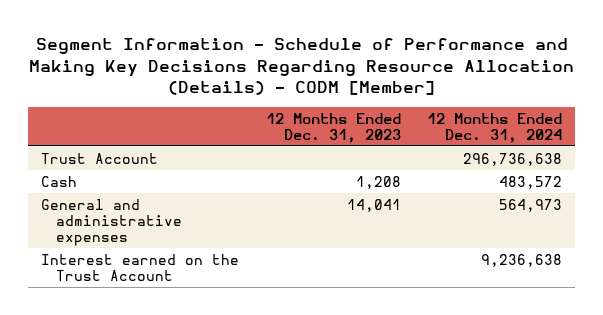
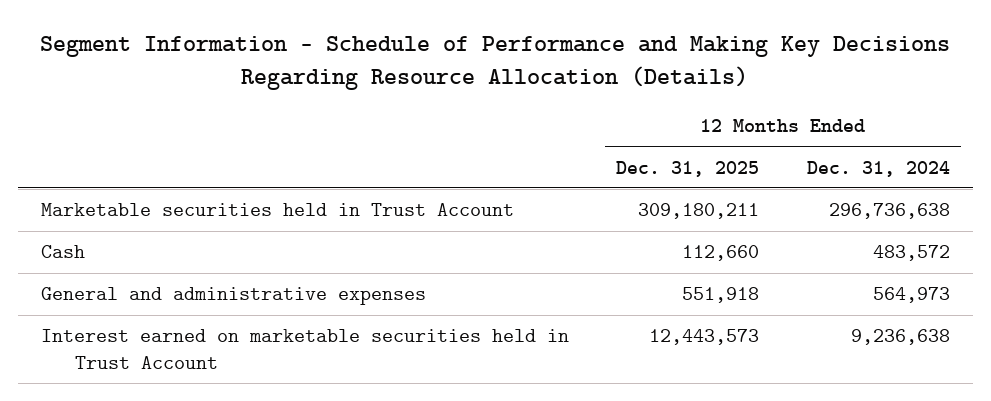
[28,37,574,96] Segment Information - Schedule of Performance and Making Key Decisions Regarding Resource Allocation (Details) - CODM [Member] -> [40,35,951,90] Segment Information - Schedule of Performance and Making Key Decisions Regarding Resource Allocation (Details)
[265,112,401,144] 12 Months Ended Dec. 31, 2023 -> none
none -> [616,160,760,177] Dec. 31, 2025
[41,152,159,164] Trust Account -> [41,203,515,217] Marketable securities held in Trust Account
[41,253,240,281] Interest earned on the Trust Account -> [41,329,570,369] Interest earned on marketable securities held in Trust Account

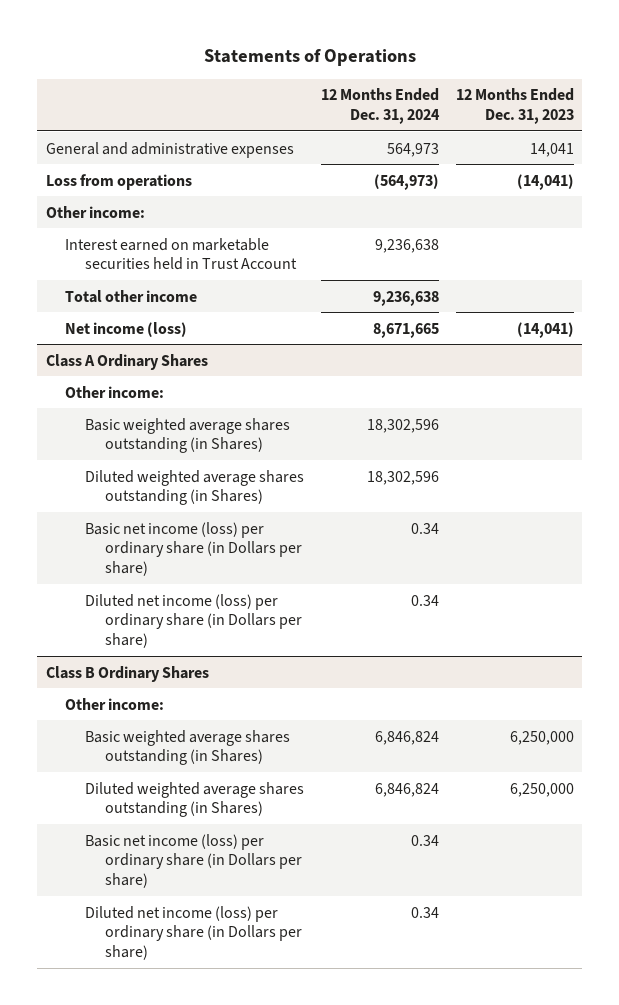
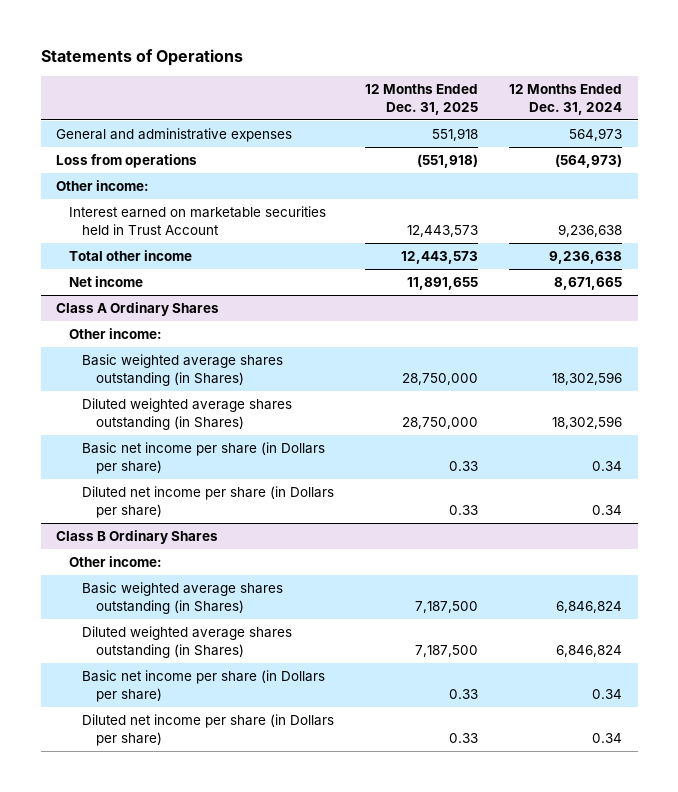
[455,88,574,125] 12 Months Ended Dec. 31, 2023 -> none
none -> [365,83,479,115] 12 Months Ended Dec. 31, 2025
[65,321,188,337] Net income (loss) -> [69,276,144,288] Net income
[85,521,303,577] Basic net income (loss) per ordinary share (in Dollars per share) -> [82,442,326,474] Basic net income per share (in Dollars per share)
[85,593,303,649] Diluted net income (loss) per ordinary share (in Dollars per share) -> [82,486,335,518] Diluted net income per share (in Dollars per share)
[85,833,303,889] Basic net income (loss) per ordinary share (in Dollars per share) -> [82,670,326,702] Basic net income per share (in Dollars per share)
[85,905,303,961] Diluted net income (loss) per ordinary share (in Dollars per share) -> [82,714,335,746] Diluted net income per share (in Dollars per share)

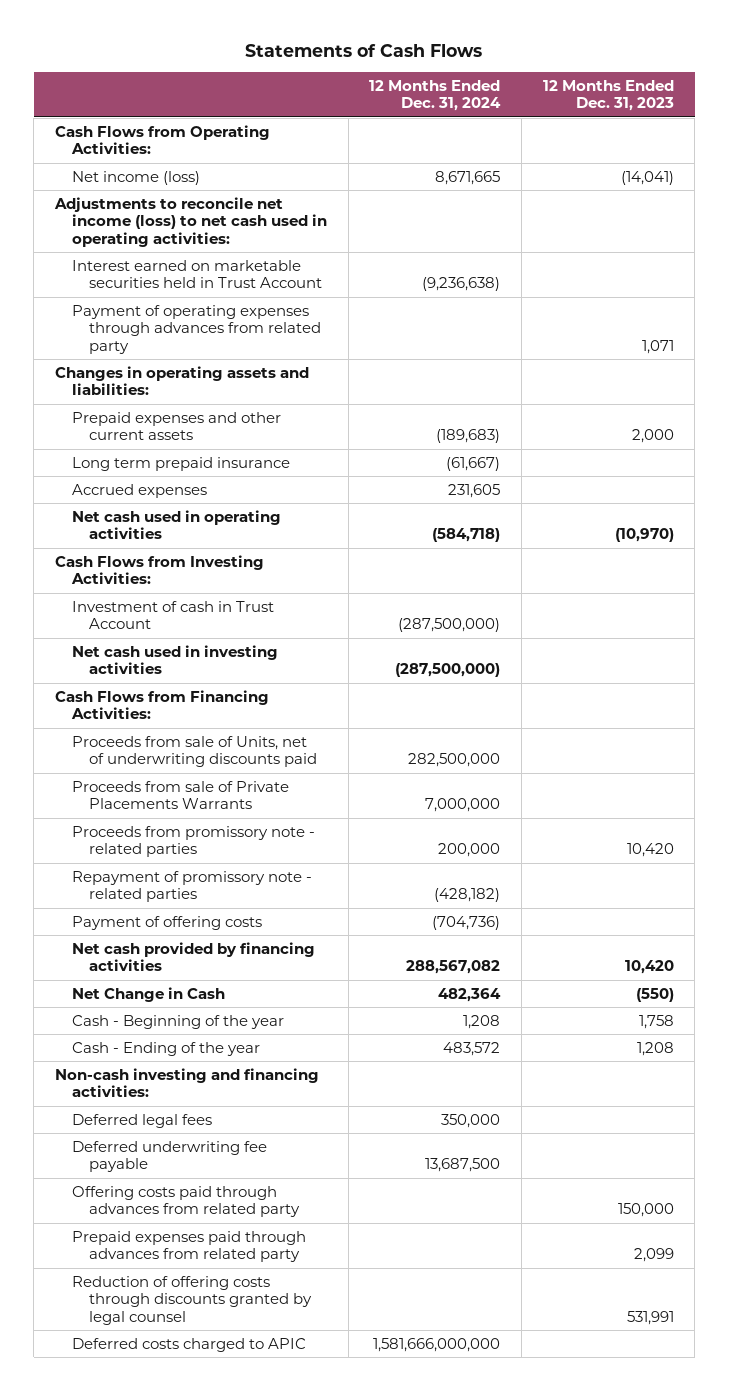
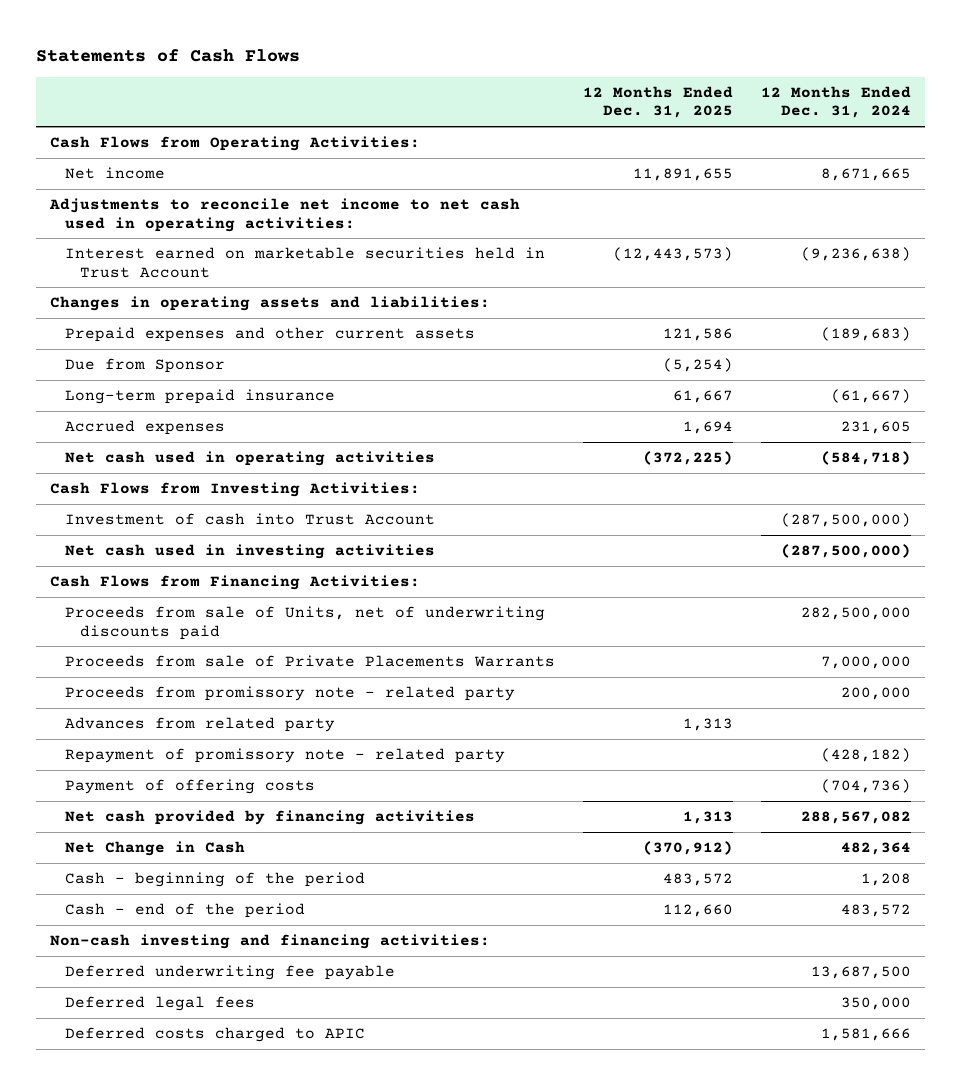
[542,79,674,112] 12 Months Ended Dec. 31, 2023 -> none
none -> [582,85,733,119] 12 Months Ended Dec. 31, 2025
[72,170,201,185] Net income (loss) -> [65,166,166,179] Net income
[53,196,328,247] Adjustments to reconcile net income (loss) to net cash used in operating activities: -> [48,197,520,232] Adjustments to reconcile net income to net cash used in operating activities:
[72,304,322,354] Payment of operating expenses through advances from related party -> none
none -> [65,357,226,373] Due from Sponsor
[72,456,291,471] Long term prepaid insurance -> [65,388,336,404] Long-term prepaid insurance
[72,600,275,630] Investment of cash in Trust Account -> [65,512,436,525] Investment of cash into Trust Account
[72,825,316,858] Proceeds from promissory note - related parties -> [65,685,516,701] Proceeds from promissory note - related party
none -> [65,716,336,732] Advances from related party
[72,870,313,903] Repayment of promissory note - related parties -> [65,747,506,763] Repayment of promissory note - related party
[72,1014,285,1029] Cash - Beginning of the year -> [65,871,366,887] Cash - beginning of the period
[72,1041,261,1056] Cash - Ending of the year -> [65,902,306,918] Cash - end of the period
[72,1185,301,1218] Offering costs paid through advances from related party -> none
[72,1230,307,1263] Prepaid expenses paid through advances from related party -> none
[72,1275,313,1325] Reduction of offering costs through discounts granted by legal counsel -> none
[72,1113,213,1128] Deferred legal fees -> [65,995,256,1011] Deferred legal fees
[373,1337,501,1352] 1,581,666,000,000 -> [820,1027,911,1041] 1,581,666

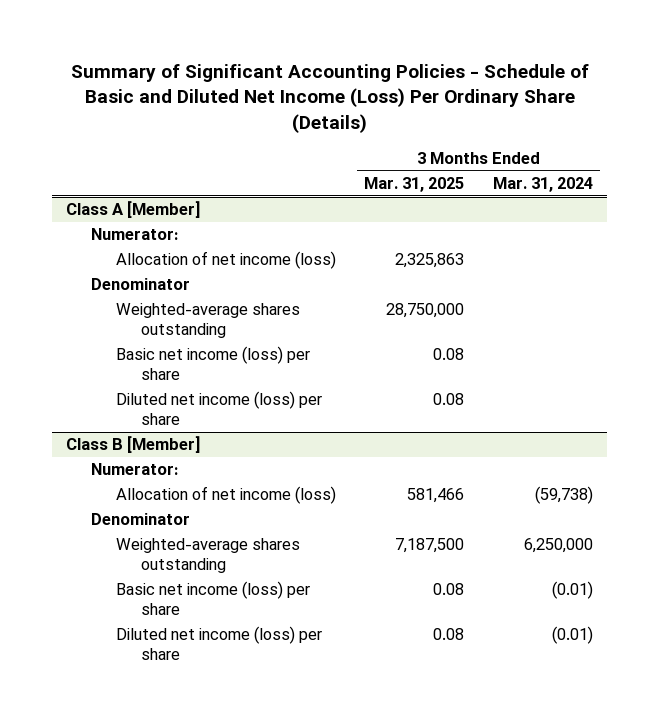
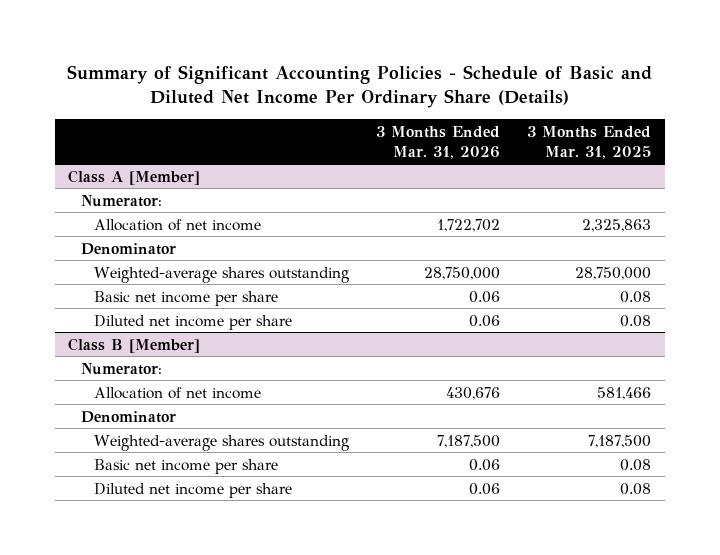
[70,63,589,133] Summary of Significant Accounting Policies - Schedule of Basic and Diluted Net Income (Loss) Per Ordinary Share (Details) -> [66,64,652,109] Summary of Significant Accounting Policies - Schedule of Basic and Diluted Net Income Per Ordinary Share (Details)
[492,176,593,192] Mar. 31, 2024 -> none
none -> [376,125,501,159] 3 Months Ended Mar. 31, 2026
[116,251,337,270] Allocation of net income (loss) -> [94,218,262,231] Allocation of net income
[116,346,311,381] Basic net income (loss) per share -> [94,290,279,306] Basic net income per share
[116,391,323,426] Diluted net income (loss) per share -> [94,314,293,330] Diluted net income per share
[116,486,337,505] Allocation of net income (loss) -> [94,386,262,399] Allocation of net income
[116,581,311,616] Basic net income (loss) per share -> [94,458,279,474] Basic net income per share
[116,626,323,661] Diluted net income (loss) per share -> [94,482,293,498] Diluted net income per share

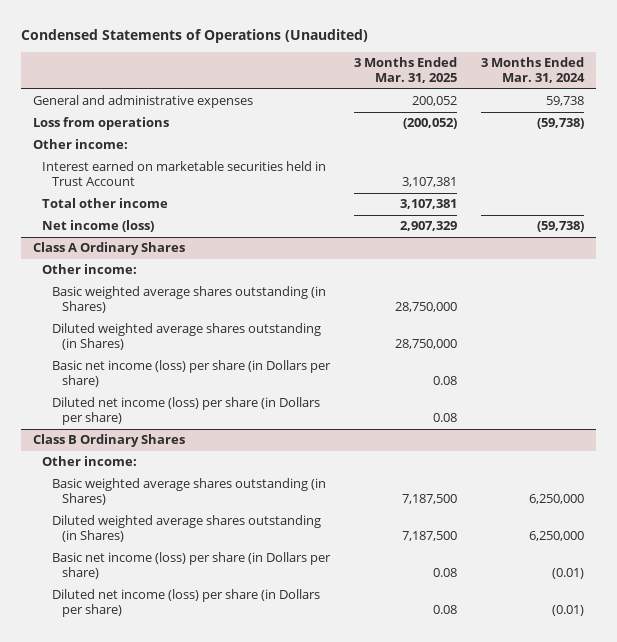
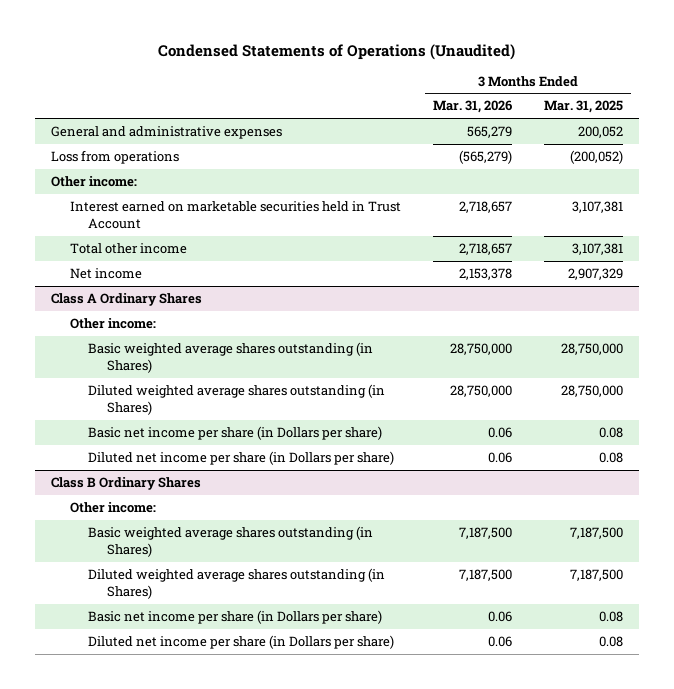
[481,57,586,83] 3 Months Ended Mar. 31, 2024 -> none
none -> [432,100,512,114] Mar. 31, 2026
[42,220,155,233] Net income (loss) -> [69,268,142,280] Net income
[52,360,332,388] Basic net income (loss) per share (in Dollars per share) -> [88,426,383,441] Basic net income per share (in Dollars per share)
[52,397,321,426] Diluted net income (loss) per share (in Dollars per share) -> [88,451,395,466] Diluted net income per share (in Dollars per share)
[52,552,332,580] Basic net income (loss) per share (in Dollars per share) -> [88,610,383,625] Basic net income per share (in Dollars per share)
[52,589,321,618] Diluted net income (loss) per share (in Dollars per share) -> [88,635,395,650] Diluted net income per share (in Dollars per share)

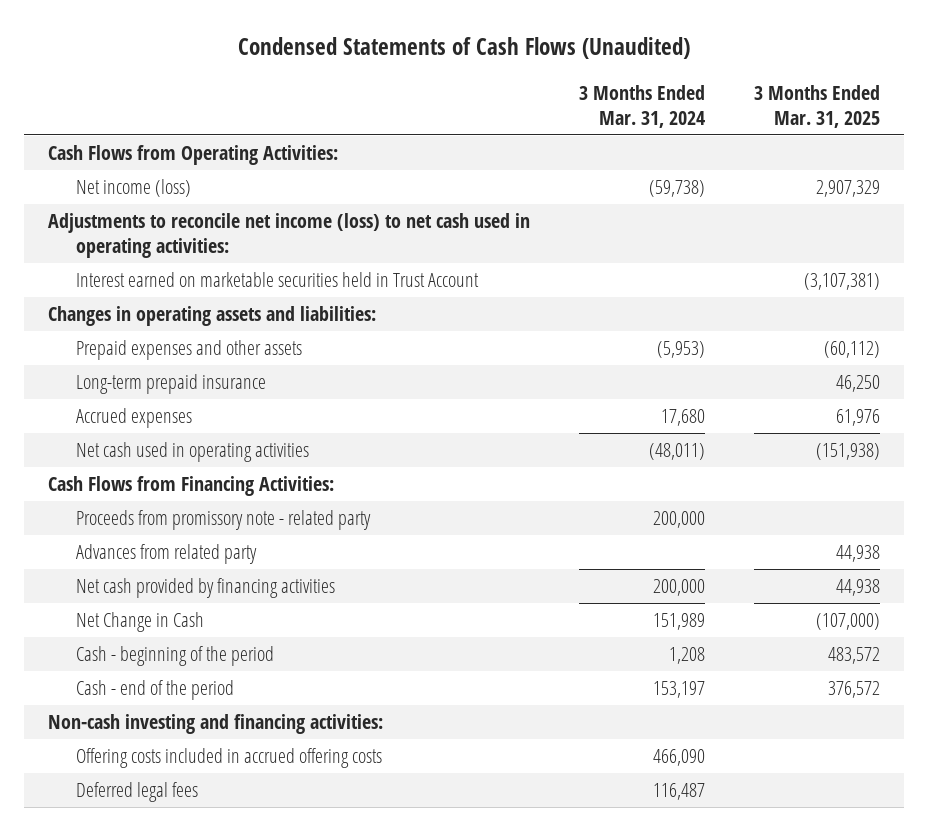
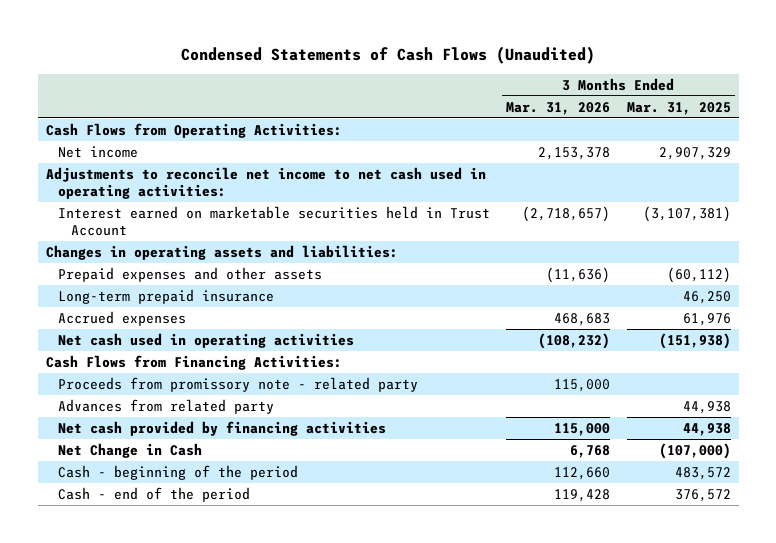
[579,84,706,128] 3 Months Ended Mar. 31, 2024 -> none
none -> [506,101,611,115] Mar. 31, 2026
[76,179,192,198] Net income (loss) -> [58,145,139,158] Net income
[48,213,531,259] Adjustments to reconcile net income (loss) to net cash used in operating activities: -> [45,166,486,200] Adjustments to reconcile net income to net cash used in operating activities:
[48,714,384,735] Non-cash investing and financing activities: -> none
[76,748,383,769] Offering costs included in accrued offering costs -> none
[76,782,199,803] Deferred legal fees -> none

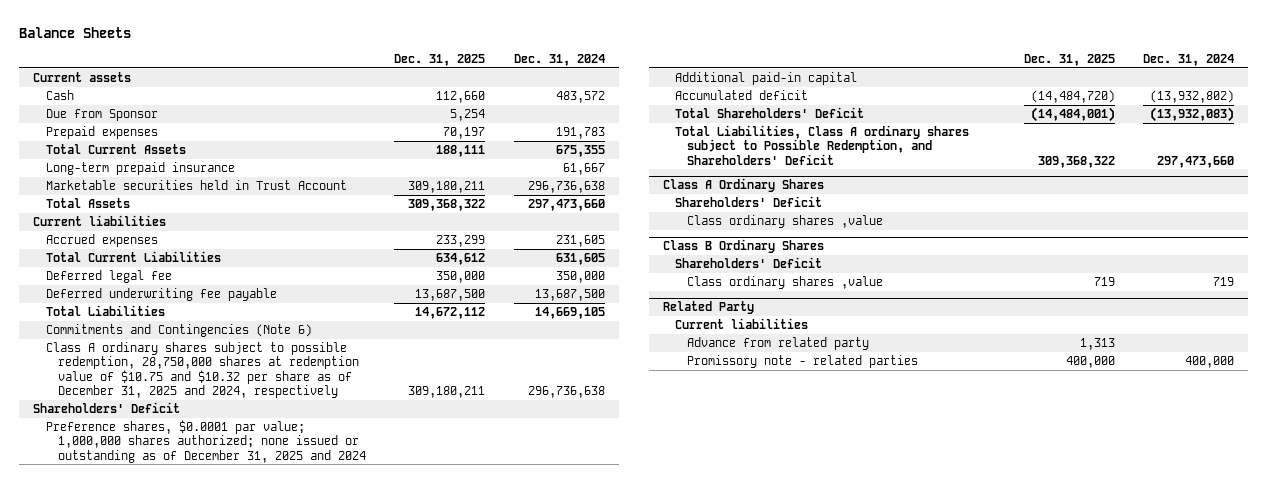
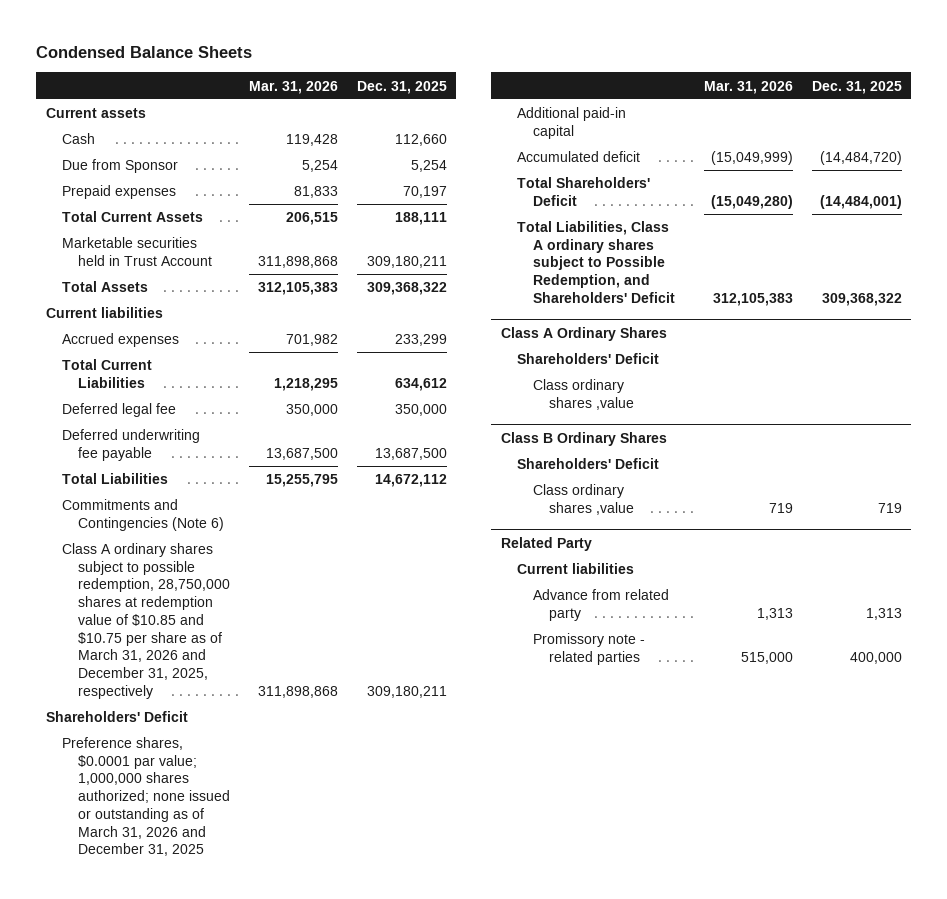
[19,26,132,38] Balance Sheets -> [36,46,253,59] Condensed Balance Sheets
[513,53,605,66] Dec. 31, 2024 -> none
none -> [248,80,338,94] Mar. 31, 2026
[45,162,235,176] Long-term prepaid insurance -> none
[45,342,359,398] Class A ordinary shares subject to possible redemption, 28,750,000 shares at redemption value of $10.75 and $10.32 per share as of December 31, 2025 and 2024, respectively -> [61,543,230,699] Class A ordinary shares subject to possible redemption, 28,750,000 shares at redemption value of $10.85 and $10.75 per share as of March 31, 2026 and December 31, 2025, respectively
[45,420,366,463] Preference shares, $0.0001 par value; 1,000,000 shares authorized; none issued or outstanding as of December 31, 2025 and 2024 -> [61,737,230,857] Preference shares, $0.0001 par value; 1,000,000 shares authorized; none issued or outstanding as of March 31, 2026 and December 31, 2025

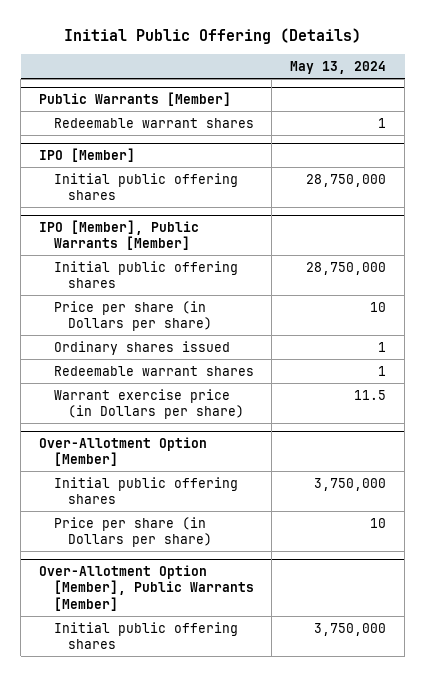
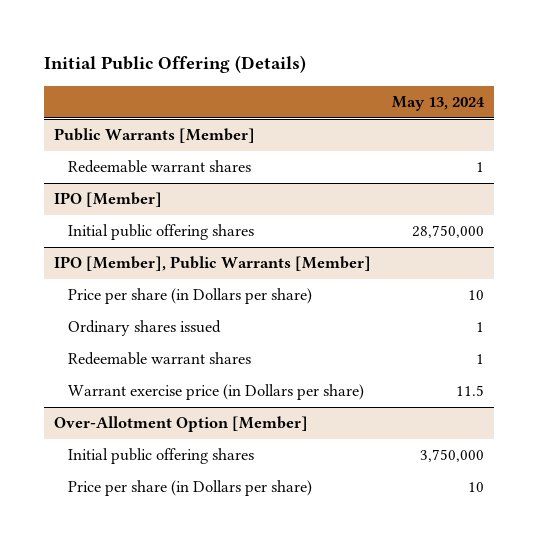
[53,260,238,289] Initial public offering shares -> none
[38,564,254,611] Over-Allotment Option [Member], Public Warrants [Member] -> none
[53,621,238,650] Initial public offering shares -> none

